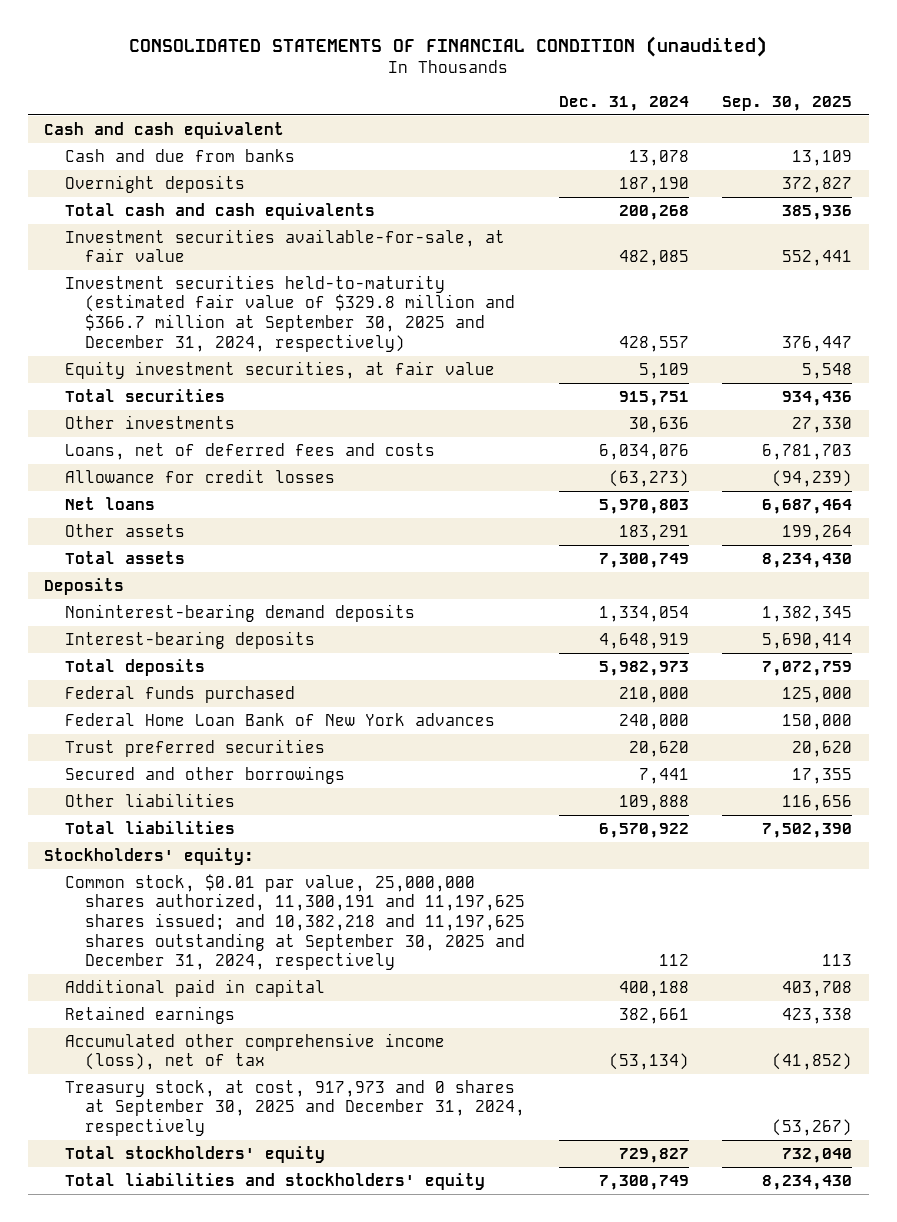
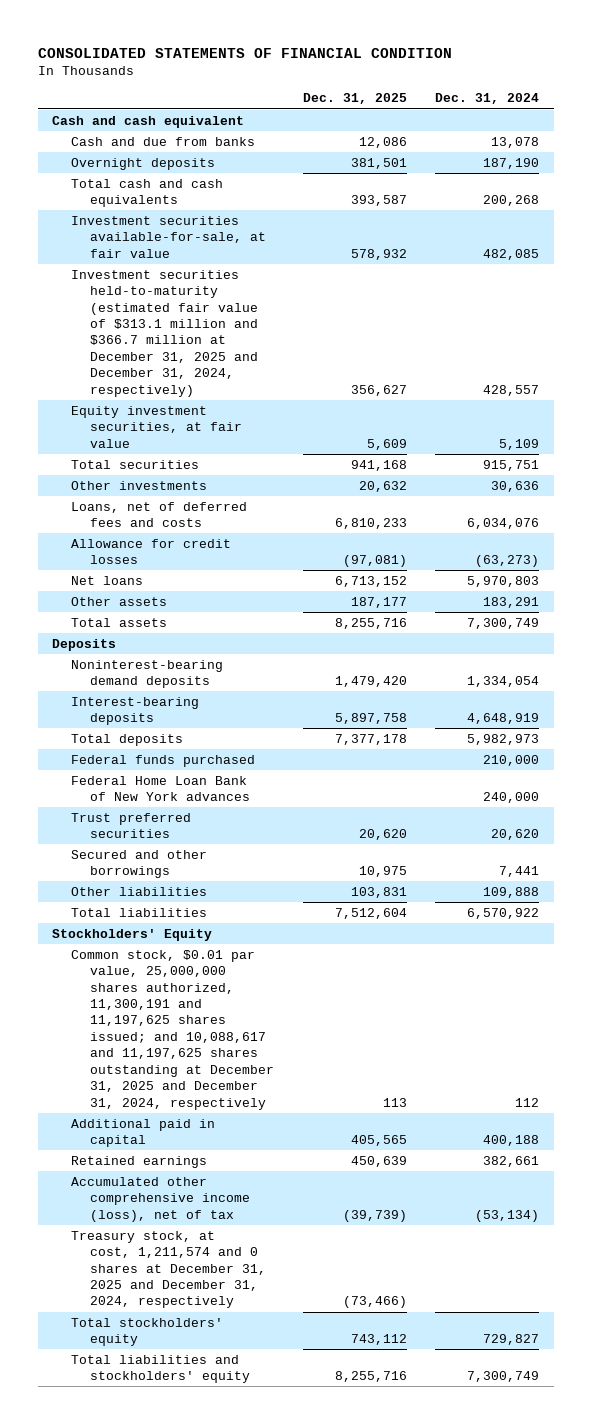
[129,35,768,57] CONSOLIDATED STATEMENTS OF FINANCIAL CONDITION (unaudited) -> [37,47,452,58] CONSOLIDATED STATEMENTS OF FINANCIAL CONDITION
[722,95,853,111] Sep. 30, 2025 -> none
none -> [302,93,407,105] Dec. 31, 2025
[64,274,515,352] Investment securities held-to-maturity (estimated fair value of $329.8 million and $366.7 million at September 30, 2025 and December 31, 2024, respectively) -> [70,269,258,397] Investment securities held-to-maturity (estimated fair value of $313.1 million and $366.7 million at December 31, 2025 and December 31, 2024, respectively)
[44,847,255,865] Stockholders' equity: -> [52,928,213,941] Stockholders' Equity
[64,873,525,971] Common stock, $0.01 par value, 25,000,000 shares authorized, 11,300,191 and 11,197,625 shares issued; and 10,382,218 and 11,197,625 shares outstanding at September 30, 2025 and December 31, 2024, respectively -> [70,949,274,1110] Common stock, $0.01 par value, 25,000,000 shares authorized, 11,300,191 and 11,197,625 shares issued; and 10,088,617 and 11,197,625 shares outstanding at December 31, 2025 and December 31, 2024, respectively
[64,1079,525,1137] Treasury stock, at cost, 917,973 and 0 shares at September 30, 2025 and December 31, 2024, respectively -> [70,1230,266,1309] Treasury stock, at cost, 1,211,574 and 0 shares at December 31, 2025 and December 31, 2024, respectively

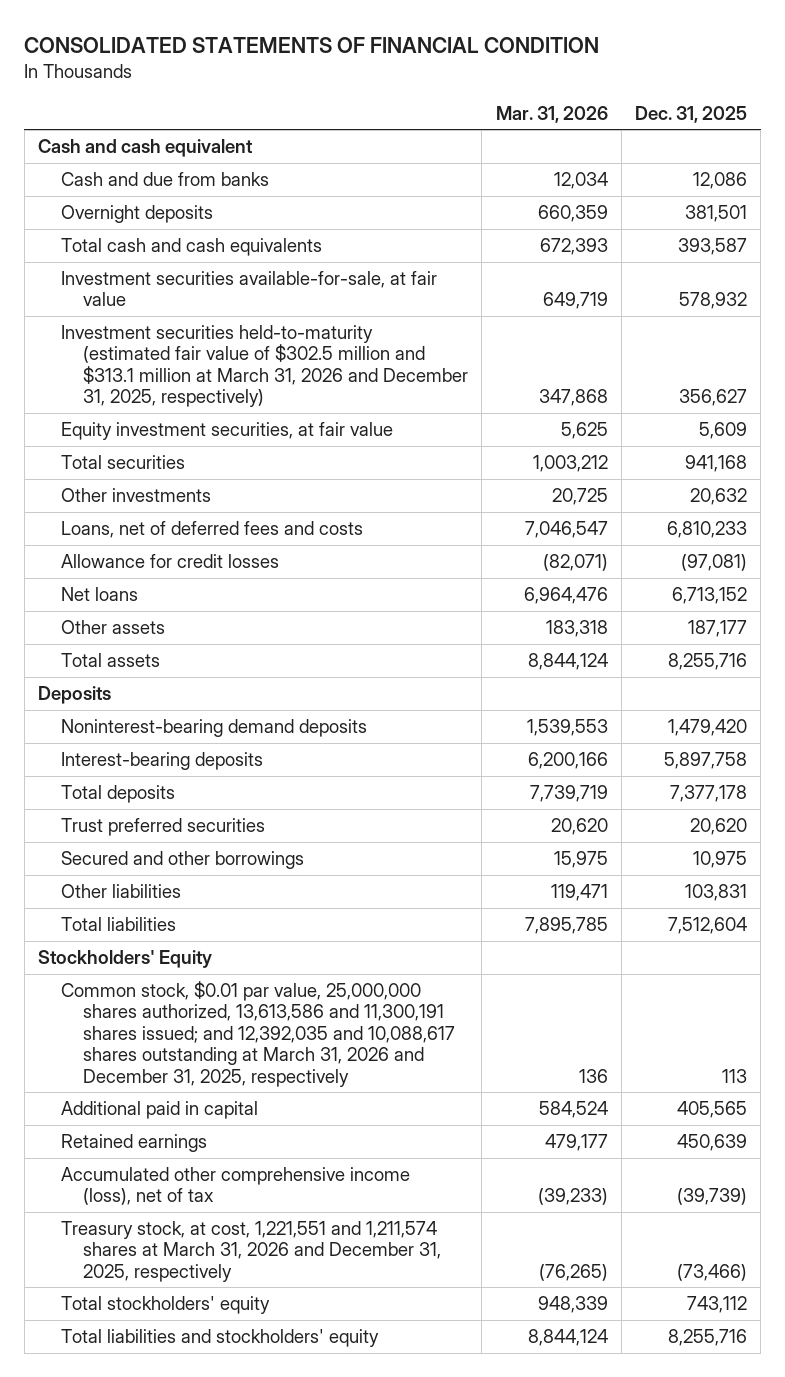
[435,93,540,105] Dec. 31, 2024 -> none
none -> [495,105,608,123] Mar. 31, 2026
[70,269,258,397] Investment securities held-to-maturity (estimated fair value of $313.1 million and $366.7 million at December 31, 2025 and December 31, 2024, respectively) -> [60,325,469,408] Investment securities held-to-maturity (estimated fair value of $302.5 million and $313.1 million at March 31, 2026 and December 31, 2025, respectively)
[70,754,255,767] Federal funds purchased -> none
[70,775,250,802] Federal Home Loan Bank of New York advances -> none
[70,949,274,1110] Common stock, $0.01 par value, 25,000,000 shares authorized, 11,300,191 and 11,197,625 shares issued; and 10,088,617 and 11,197,625 shares outstanding at December 31, 2025 and December 31, 2024, respectively -> [60,981,456,1087] Common stock, $0.01 par value, 25,000,000 shares authorized, 13,613,586 and 11,300,191 shares issued; and 12,392,035 and 10,088,617 shares outstanding at March 31, 2026 and December 31, 2025, respectively
[70,1230,266,1309] Treasury stock, at cost, 1,211,574 and 0 shares at December 31, 2025 and December 31, 2024, respectively -> [60,1221,442,1282] Treasury stock, at cost, 1,221,551 and 1,211,574 shares at March 31, 2026 and December 31, 2025, respectively

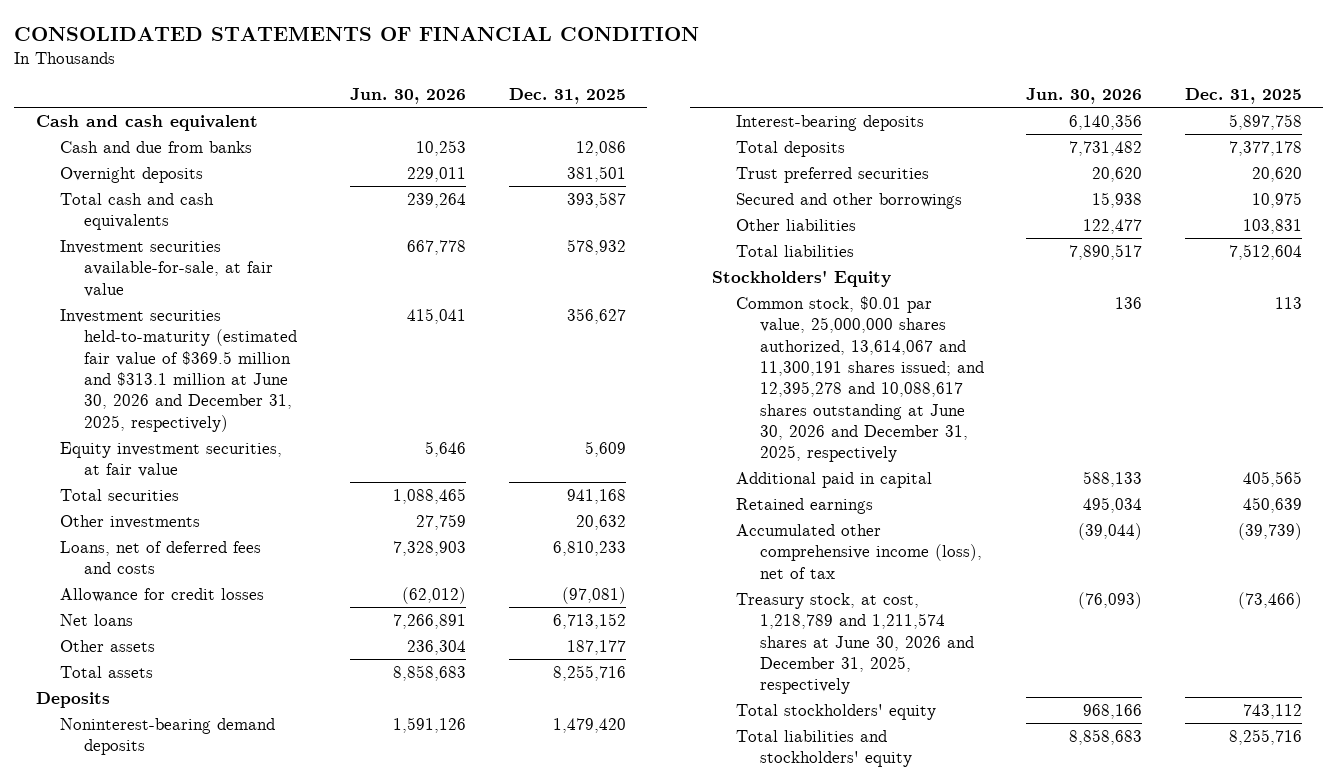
[495,105,608,123] Mar. 31, 2026 -> none
none -> [350,88,467,105] Jun. 30, 2026
[60,325,469,408] Investment securities held-to-maturity (estimated fair value of $302.5 million and $313.1 million at March 31, 2026 and December 31, 2025, respectively) -> [59,308,297,432] Investment securities held-to-maturity (estimated fair value of $369.5 million and $313.1 million at June 30, 2026 and December 31, 2025, respectively)
[60,981,456,1087] Common stock, $0.01 par value, 25,000,000 shares authorized, 13,613,586 and 11,300,191 shares issued; and 12,392,035 and 10,088,617 shares outstanding at March 31, 2026 and December 31, 2025, respectively -> [735,295,984,463] Common stock, $0.01 par value, 25,000,000 shares authorized, 13,614,067 and 11,300,191 shares issued; and 12,395,278 and 10,088,617 shares outstanding at June 30, 2026 and December 31, 2025, respectively
[60,1221,442,1282] Treasury stock, at cost, 1,221,551 and 1,211,574 shares at March 31, 2026 and December 31, 2025, respectively -> [735,592,974,695] Treasury stock, at cost, 1,218,789 and 1,211,574 shares at June 30, 2026 and December 31, 2025, respectively

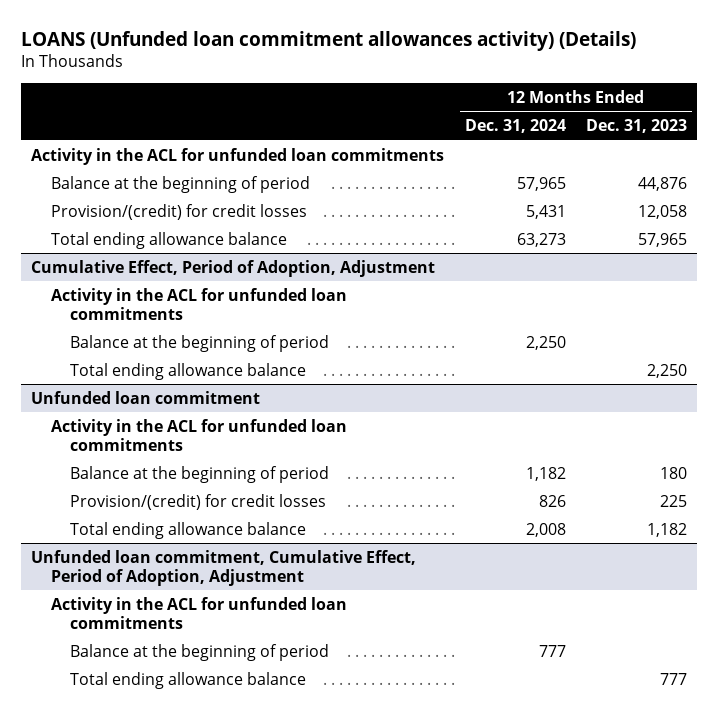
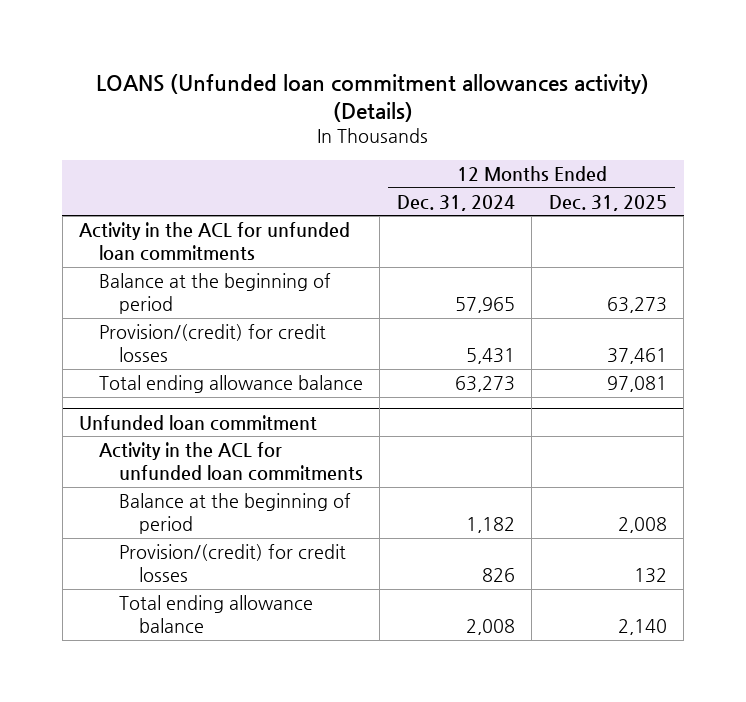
[586,119,688,134] Dec. 31, 2023 -> none
none -> [548,194,667,211] Dec. 31, 2025
[31,259,436,277] Cumulative Effect, Period of Adoption, Adjustment -> none
[50,287,347,320] Activity in the ACL for unfunded loan commitments -> none
[69,334,329,352] Balance at the beginning of period -> none
[69,362,306,380] Total ending allowance balance -> none
[31,549,417,586] Unfunded loan commitment, Cumulative Effect, Period of Adoption, Adjustment -> none
[50,596,347,629] Activity in the ACL for unfunded loan commitments -> none
[69,643,329,661] Balance at the beginning of period -> none
[69,671,306,689] Total ending allowance balance -> none

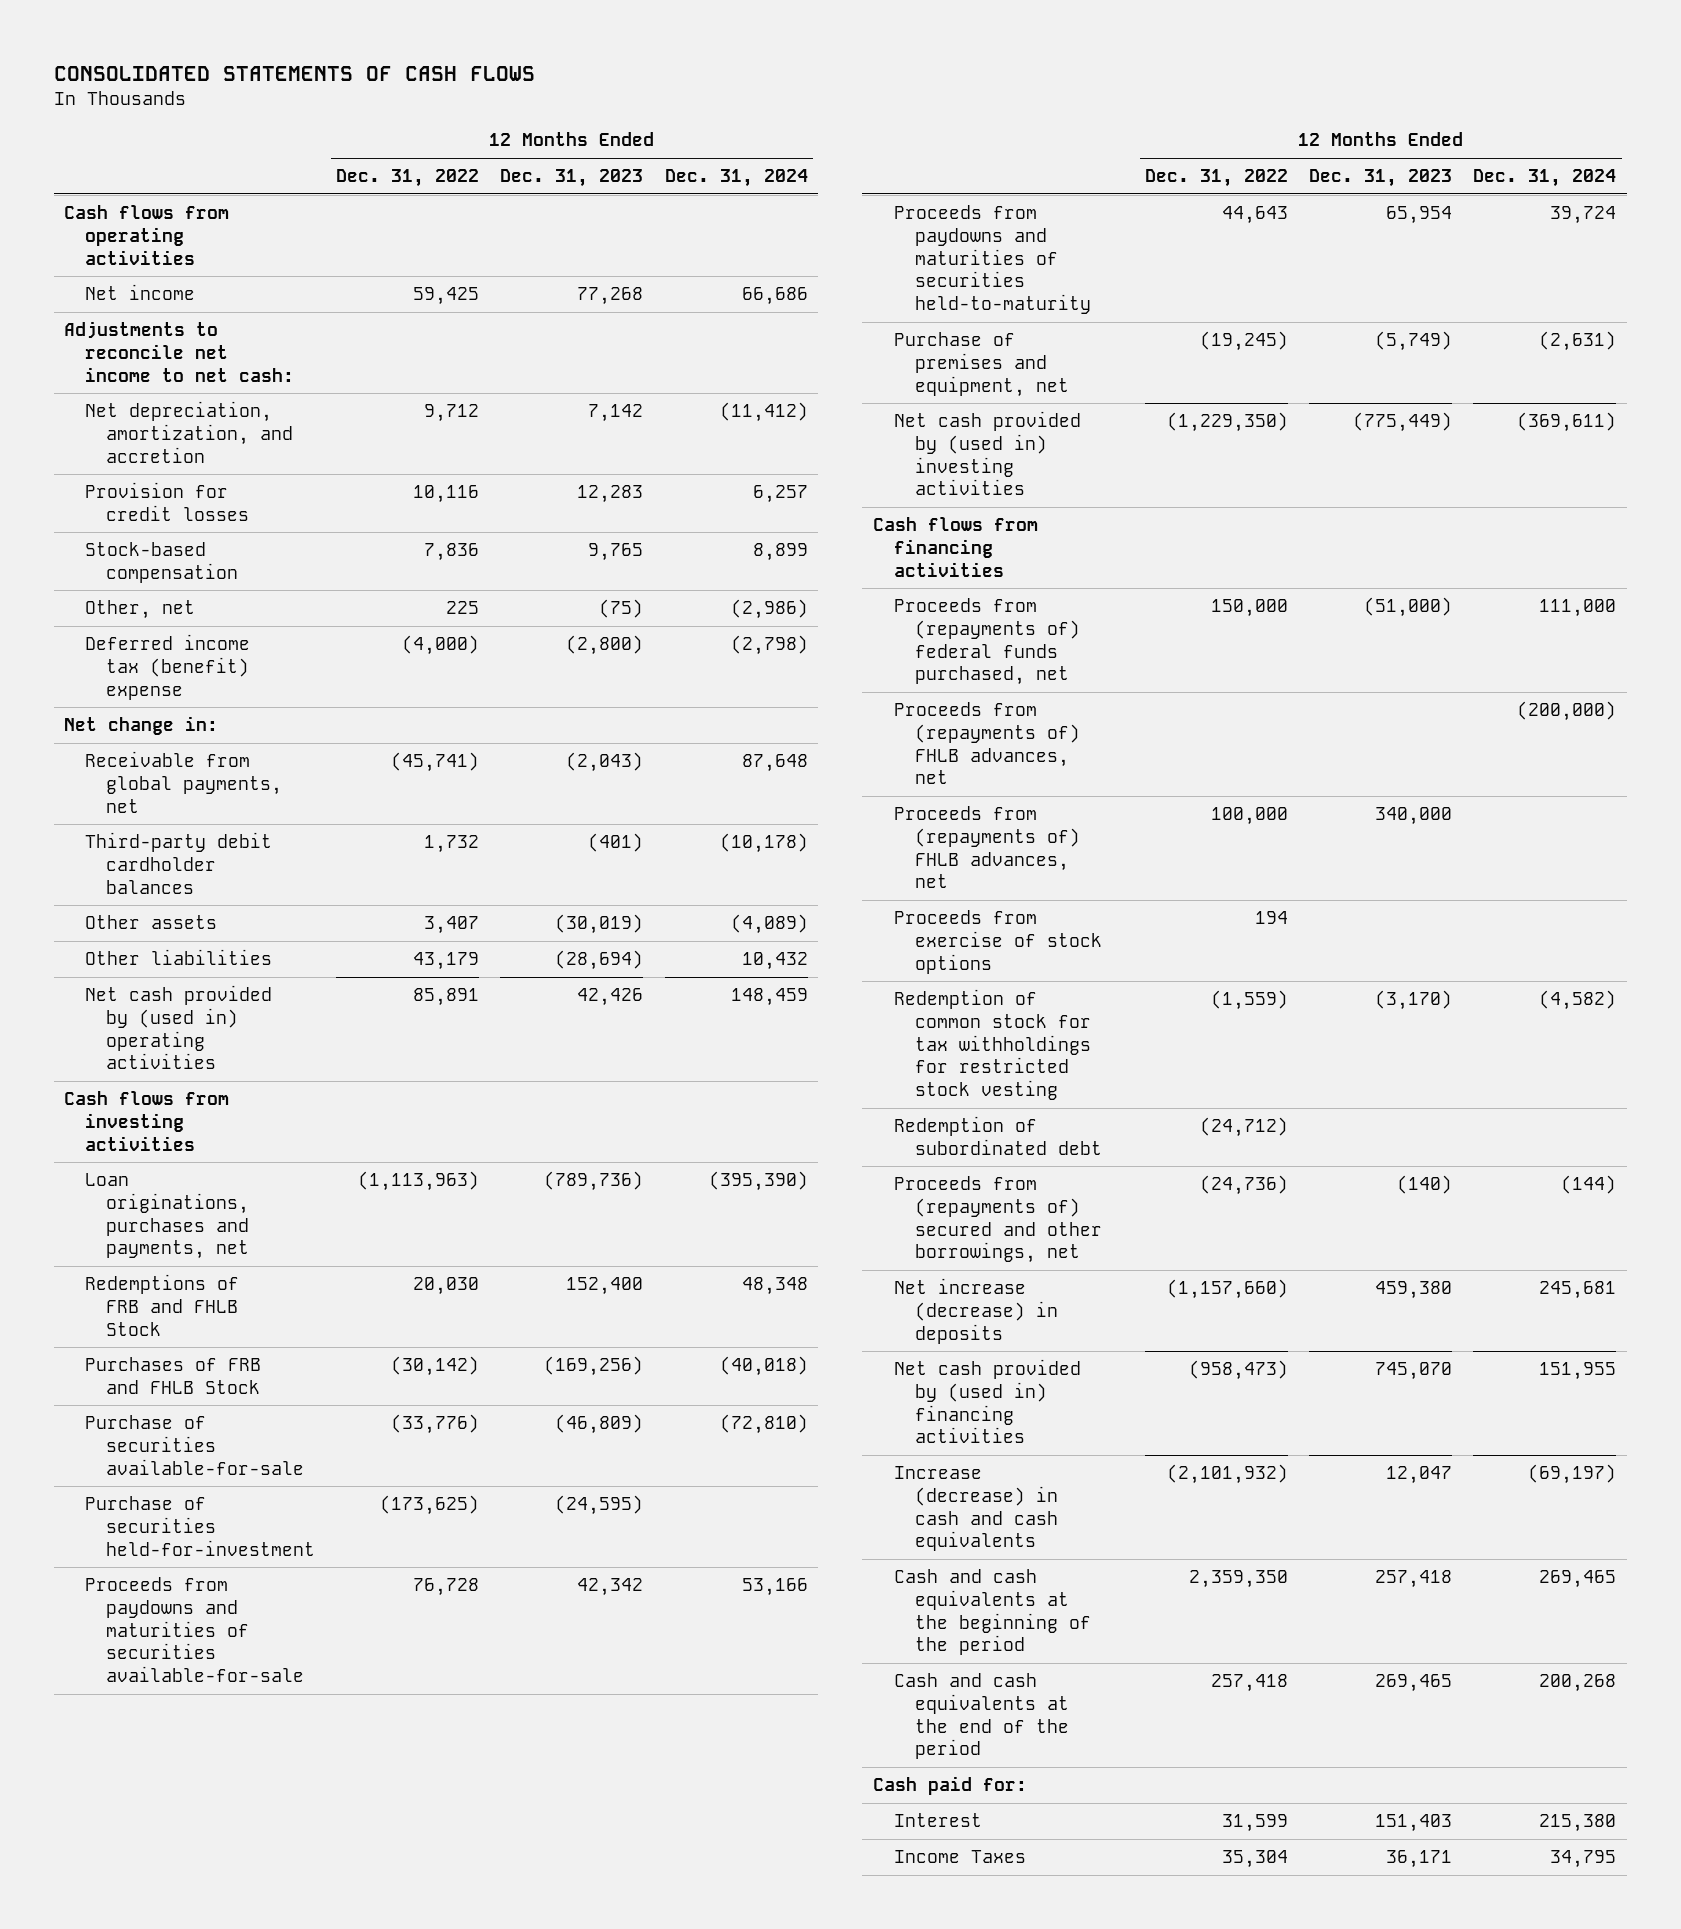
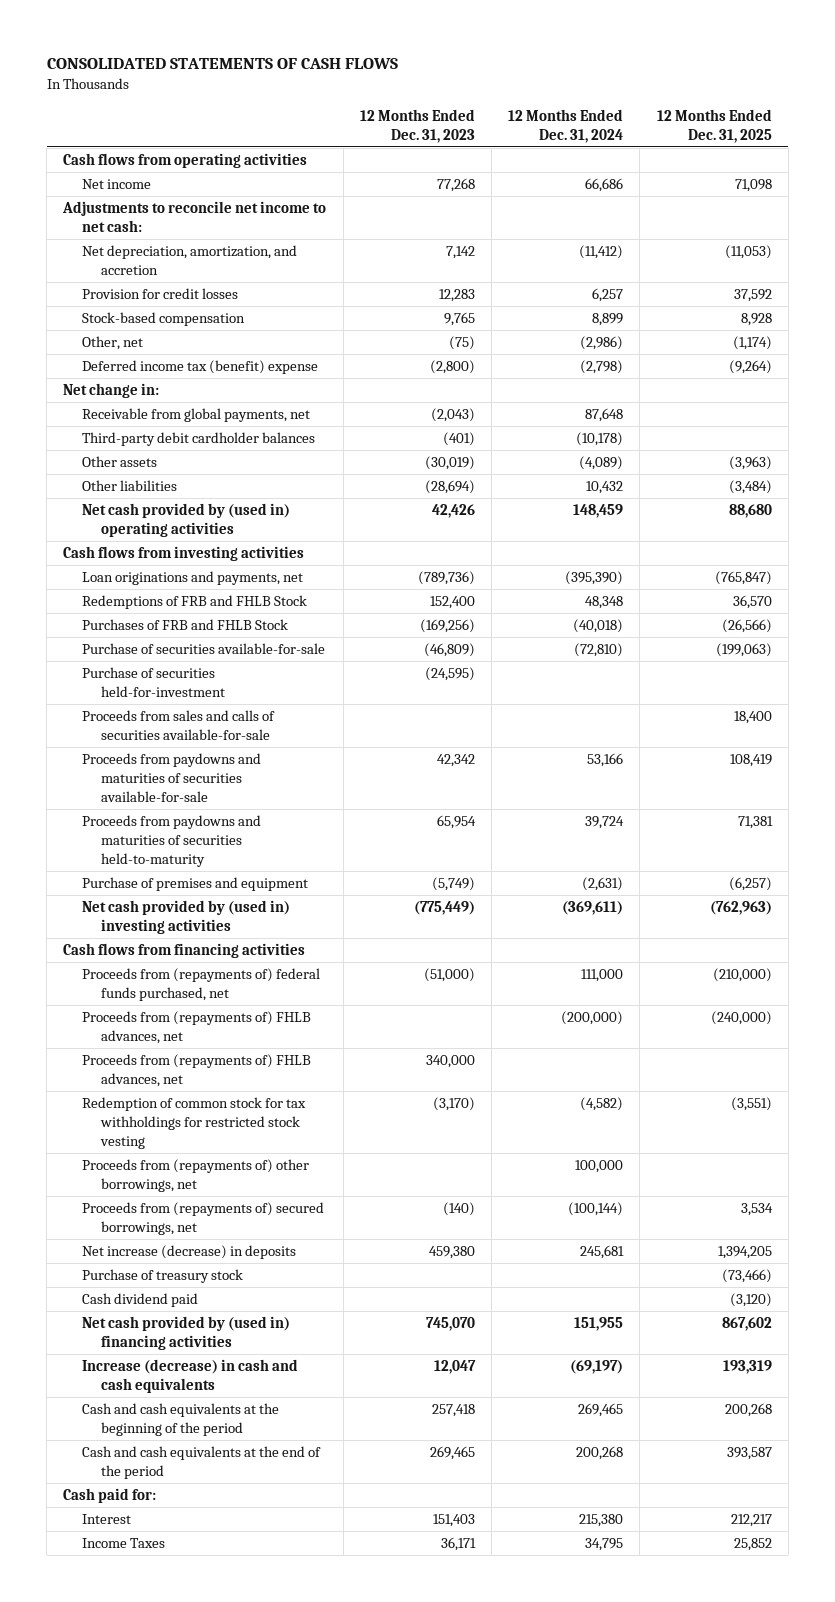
[336,169,480,188] Dec. 31, 2022 -> none
none -> [656,108,772,143] 12 Months Ended Dec. 31, 2025
[84,1173,249,1260] Loan originations, purchases and payments, net -> [82,570,304,585] Loan originations and payments, net
none -> [82,709,276,740] Proceeds from sales and calls of securities available-for-sale
[893,332,1069,397] Purchase of premises and equipment, net -> [82,876,309,891] Purchase of premises and equipment
[893,910,1102,974] Proceeds from exercise of stock options -> none
[893,1116,1102,1155] Redemption of subordinated debt -> none
none -> [82,1158,310,1192] Proceeds from (repayments of) other borrowings, net
[893,1176,1102,1264] Proceeds from (repayments of) secured and other borrowings, net -> [82,1201,325,1235] Proceeds from (repayments of) secured borrowings, net
[1561,1175,1617,1195] (144) -> [568,1201,624,1216] (100,144)
none -> [82,1268,244,1283] Purchase of treasury stock
none -> [82,1292,199,1307] Cash dividend paid

